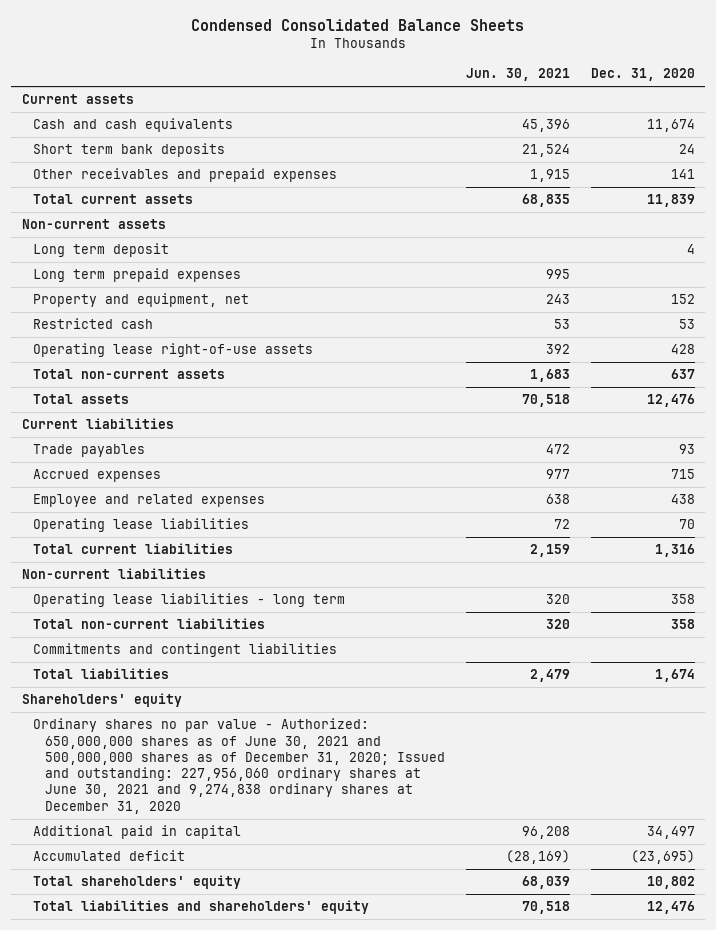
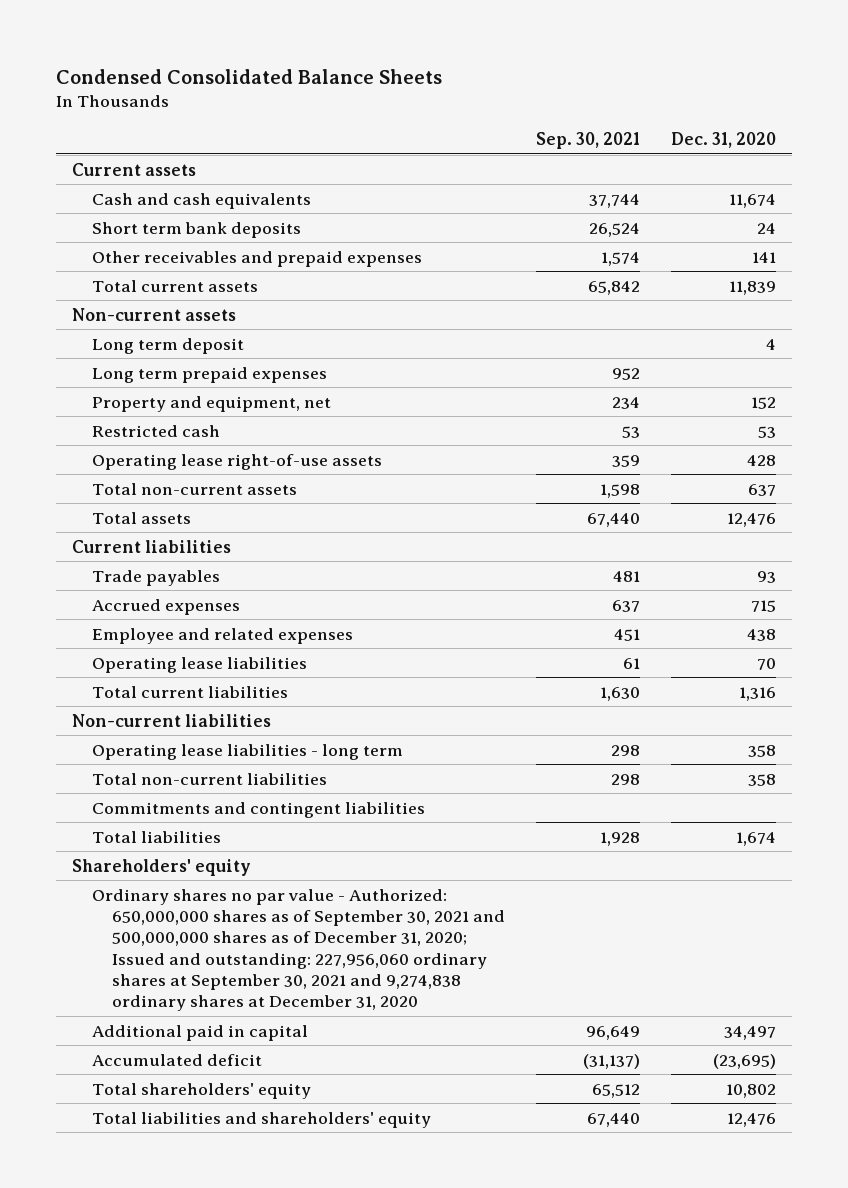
[465,68,570,82] Jun. 30, 2021 -> none
none -> [536,132,641,150] Sep. 30, 2021
[33,718,445,814] Ordinary shares no par value - Authorized: 650,000,000 shares as of June 30, 2021 and 500,000,000 shares as of December 31, 2020; Issued and outstanding: 227,956,060 ordinary shares at June 30, 2021 and 9,274,838 ordinary shares at December 31, 2020 -> [91,888,506,1012] Ordinary shares no par value - Authorized: 650,000,000 shares as of September 30, 2021 and 500,000,000 shares as of December 31, 2020; Issued and outstanding: 227,956,060 ordinary shares at September 30, 2021 and 9,274,838 ordinary shares at December 31, 2020

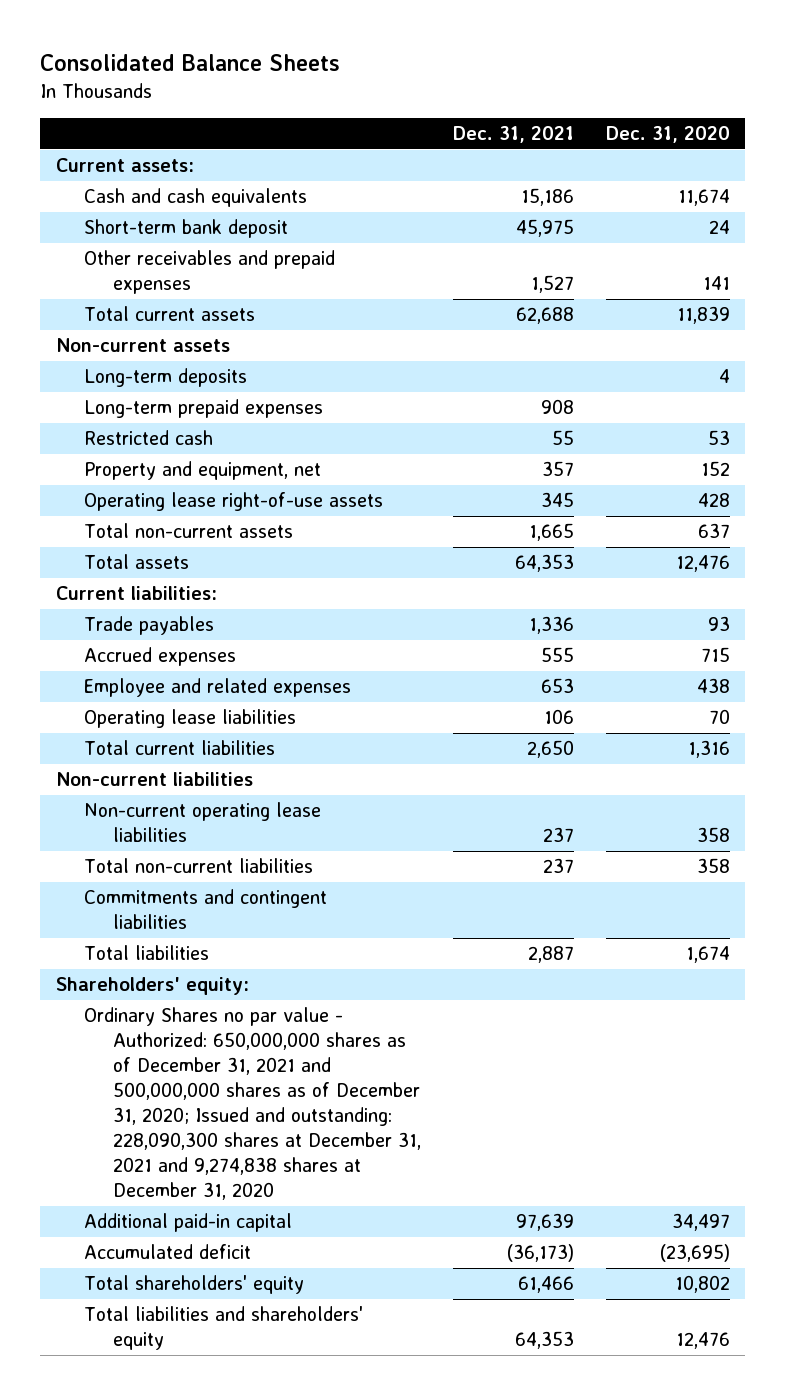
[56,68,443,84] Condensed Consolidated Balance Sheets -> [39,53,340,71] Consolidated Balance Sheets
[536,132,641,150] Sep. 30, 2021 -> none
none -> [452,125,574,143] Dec. 31, 2021
[71,162,196,176] Current assets -> [55,158,194,173] Current assets:
[91,221,301,238] Short term bank deposits -> [84,219,289,239] Short-term bank deposit
[91,337,244,354] Long term deposit -> [84,368,248,388] Long-term deposits
[91,366,327,383] Long term prepaid expenses -> [84,399,324,419] Long-term prepaid expenses
[91,395,331,412] Property and equipment, net -> [84,461,322,481] Property and equipment, net
[71,539,231,553] Current liabilities -> [55,586,217,601] Current liabilities:
[91,743,403,760] Operating lease liabilities - long term -> [84,802,322,843] Non-current operating lease liabilities
[71,858,251,876] Shareholders' equity -> [55,977,249,996] Shareholders' equity:
[91,888,506,1012] Ordinary shares no par value - Authorized: 650,000,000 shares as of September 30, 2021 and 500,000,000 shares as of December 31, 2020; Issued and outstanding: 227,956,060 ordinary shares at September 30, 2021 and 9,274,838 ordinary shares at December 31, 2020 -> [84,1007,421,1201] Ordinary Shares no par value - Authorized: 650,000,000 shares as of December 31, 2021 and 500,000,000 shares as of December 31, 2020; Issued and outstanding: 228,090,300 shares at December 31, 2021 and 9,274,838 shares at December 31, 2020
[91,1024,308,1041] Additional paid in capital -> [84,1213,293,1233] Additional paid-in capital

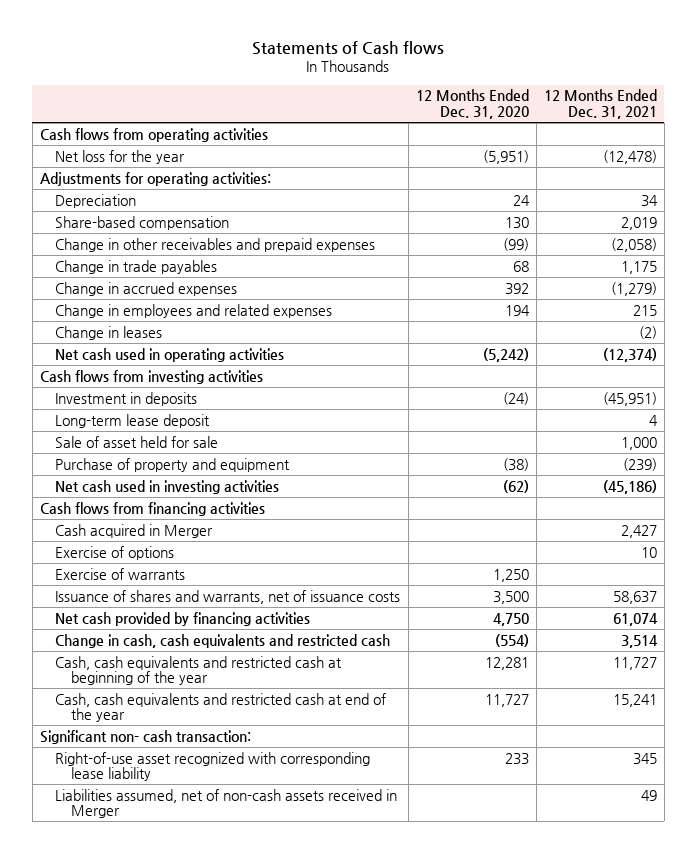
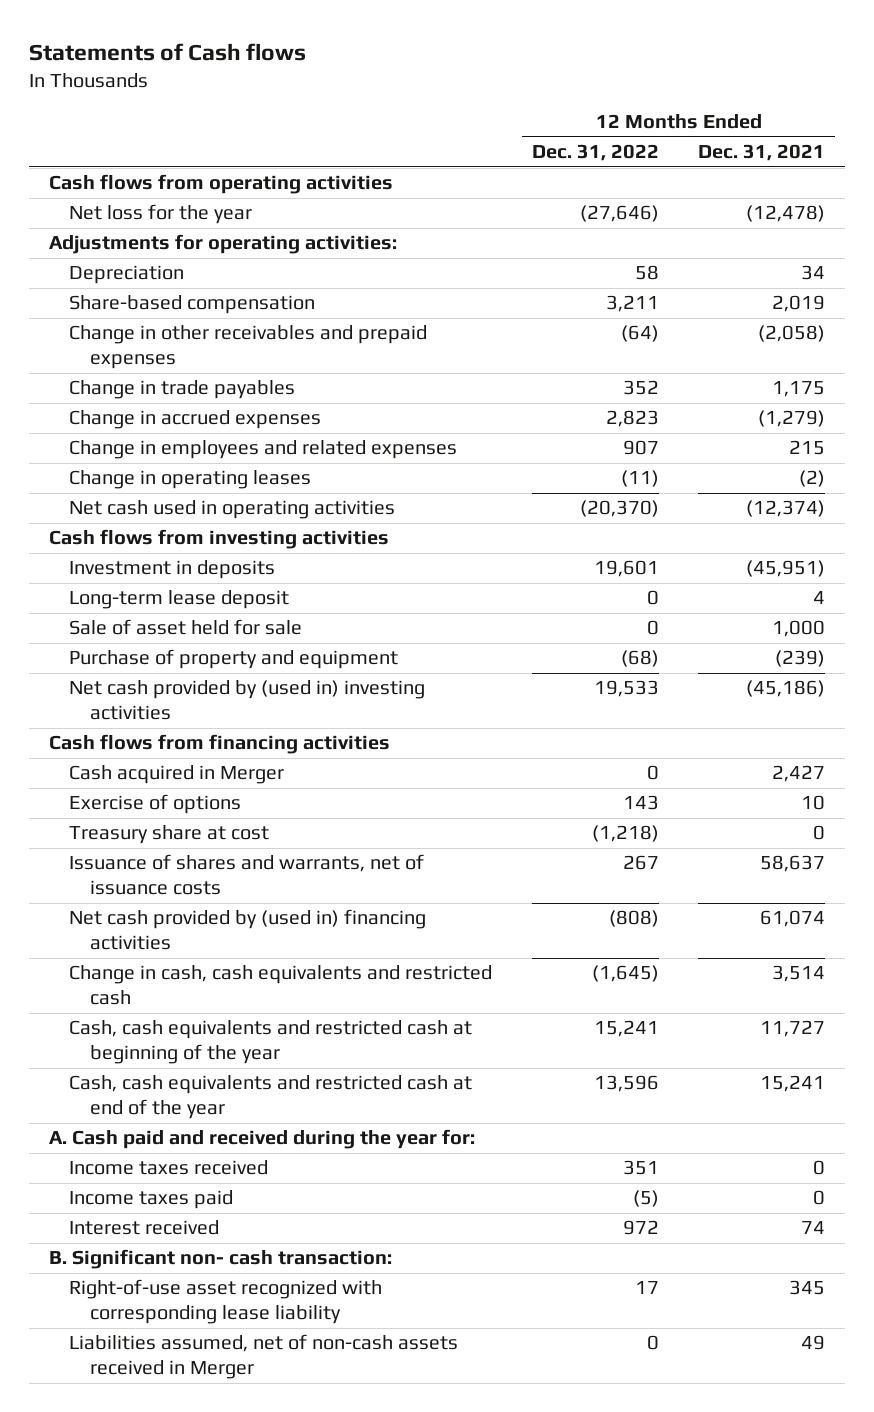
[415,89,529,120] 12 Months Ended Dec. 31, 2020 -> none
none -> [531,144,659,162] Dec. 31, 2022
[55,325,163,340] Change in leases -> [69,470,312,490] Change in operating leases
[55,479,280,494] Net cash used in investing activities -> [69,680,426,721] Net cash provided by (used in) investing activities
[55,567,186,580] Exercise of warrants -> none
none -> [69,825,270,845] Treasury share at cost
[55,611,311,626] Net cash provided by financing activities -> [69,909,427,951] Net cash provided by (used in) financing activities
none -> [48,1129,475,1150] A. Cash paid and received during the year for:
none -> [69,1160,269,1176] Income taxes received
none -> [69,1190,234,1210] Income taxes paid
none -> [69,1220,220,1236] Interest received
[39,729,251,744] Significant non- cash transaction: -> [48,1249,392,1270] B. Significant non- cash transaction:

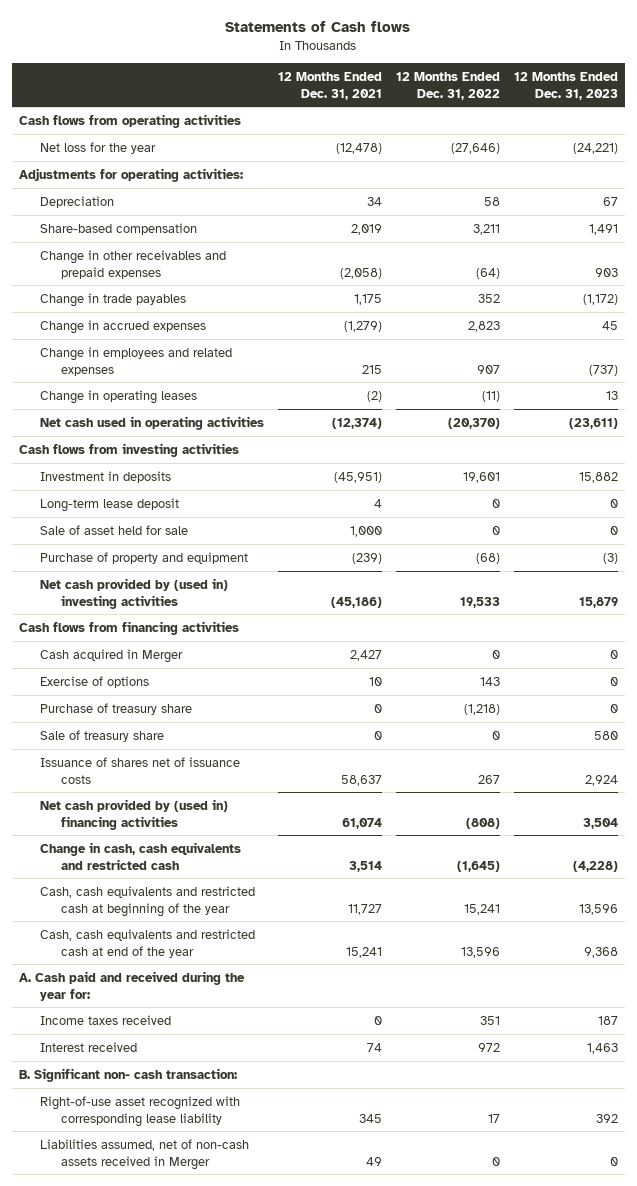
none -> [513,71,618,100] 12 Months Ended Dec. 31, 2023
[69,825,270,845] Treasury share at cost -> [39,702,192,715] Purchase of treasury share
none -> [39,729,164,742] Sale of treasury share
[69,854,425,896] Issuance of shares and warrants, net of issuance costs -> [39,756,240,784] Issuance of shares net of issuance costs
[69,1190,234,1210] Income taxes paid -> none

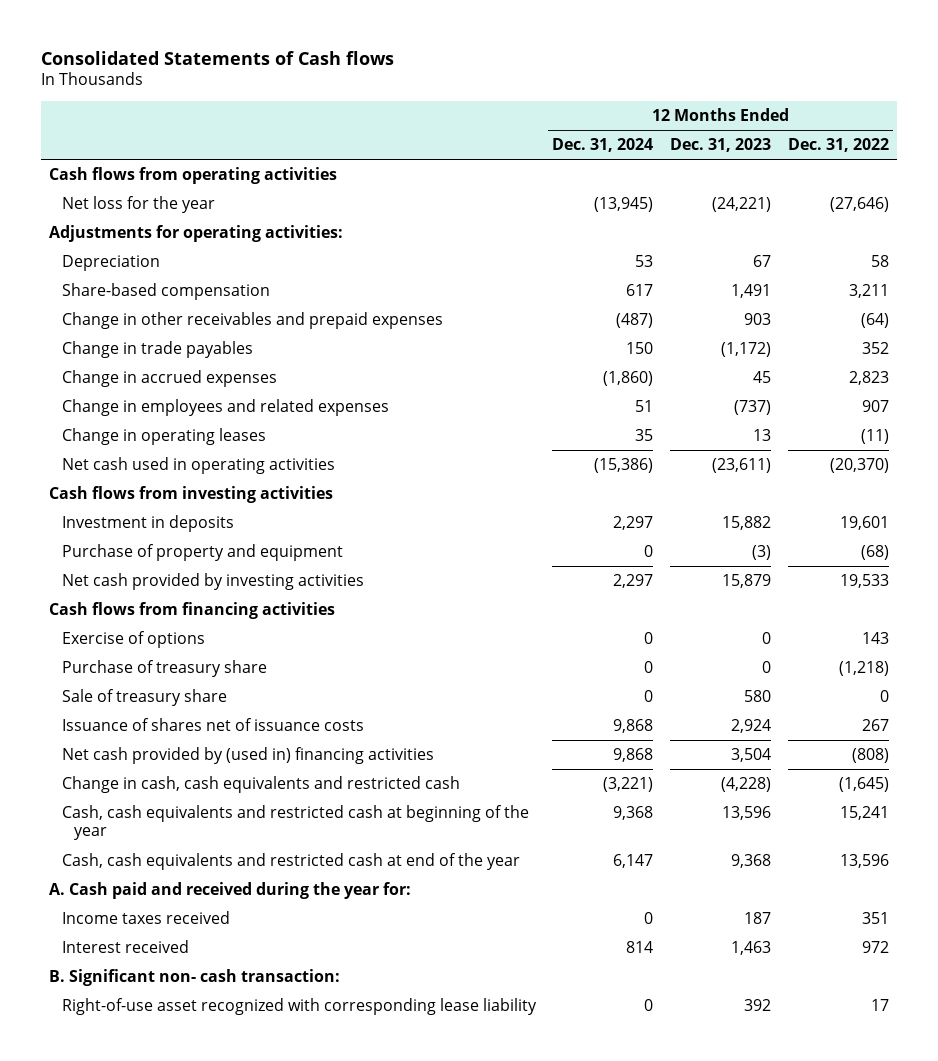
[225,21,411,33] Statements of Cash flows -> [40,50,394,65] Consolidated Statements of Cash flows
[277,71,382,100] 12 Months Ended Dec. 31, 2021 -> none
none -> [552,138,654,153] Dec. 31, 2024
[39,497,179,512] Long-term lease deposit -> none
[39,524,188,535] Sale of asset held for sale -> none
[39,577,228,609] Net cash provided by (used in) investing activities -> [61,573,364,591] Net cash provided by investing activities
[39,648,183,663] Cash acquired in Merger -> none
[39,1138,249,1170] Liabilities assumed, net of non-cash assets received in Merger -> none

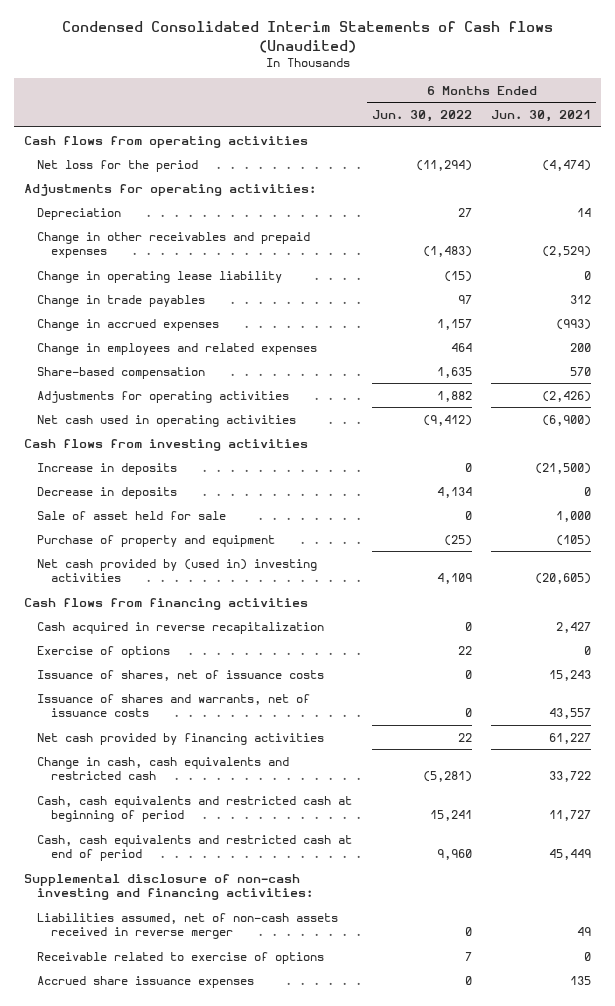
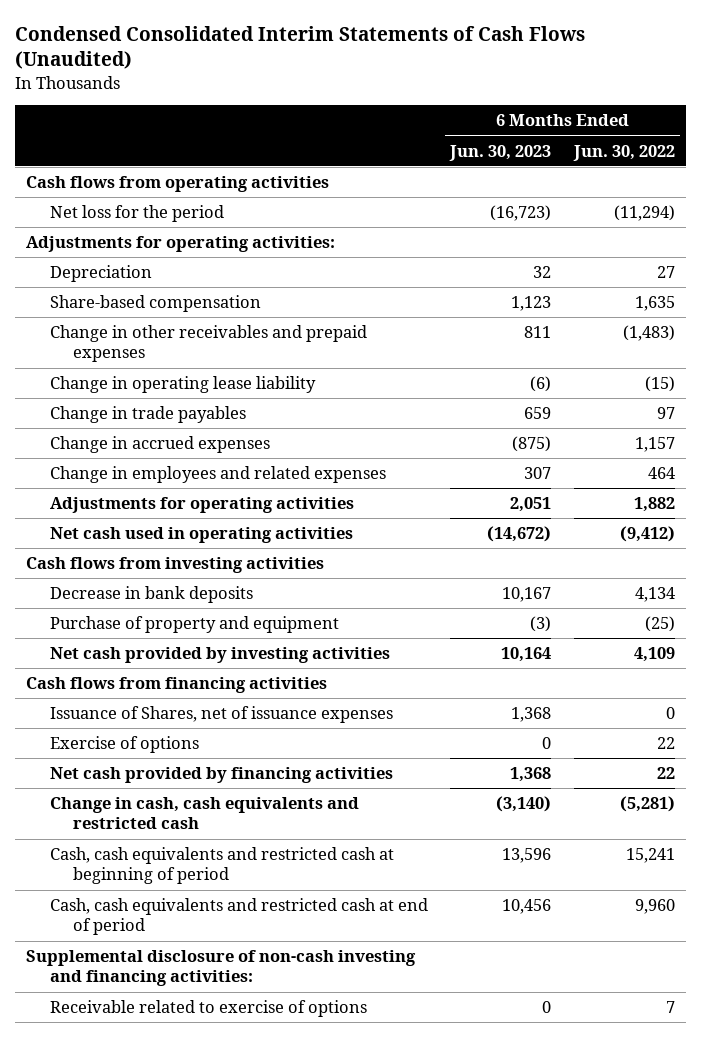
[61,21,553,53] Condensed Consolidated Interim Statements of Cash flows (Unaudited) -> [14,25,585,70] Condensed Consolidated Interim Statements of Cash Flows (Unaudited)
[491,110,592,123] Jun. 30, 2021 -> none
none -> [449,144,552,161] Jun. 30, 2023
[37,366,206,379] Share-based compensation -> [49,295,261,313] Share-based compensation
[37,462,178,475] Increase in deposits -> none
[37,510,227,520] Sale of asset held for sale -> none
[37,486,178,499] Decrease in deposits -> [49,586,253,604] Decrease in bank deposits
[37,558,318,583] Net cash provided by (used in) investing activities -> [49,647,390,664] Net cash provided by investing activities
[37,621,325,634] Cash acquired in reverse recapitalization -> none
none -> [49,706,393,724] Issuance of Shares, net of issuance expenses
[37,669,325,681] Issuance of shares, net of issuance costs -> none
[37,693,311,718] Issuance of shares and warrants, net of issuance costs -> none
[37,912,339,940] Liabilities assumed, net of non-cash assets received in reverse merger -> none
[37,975,255,988] Accrued share issuance expenses -> none

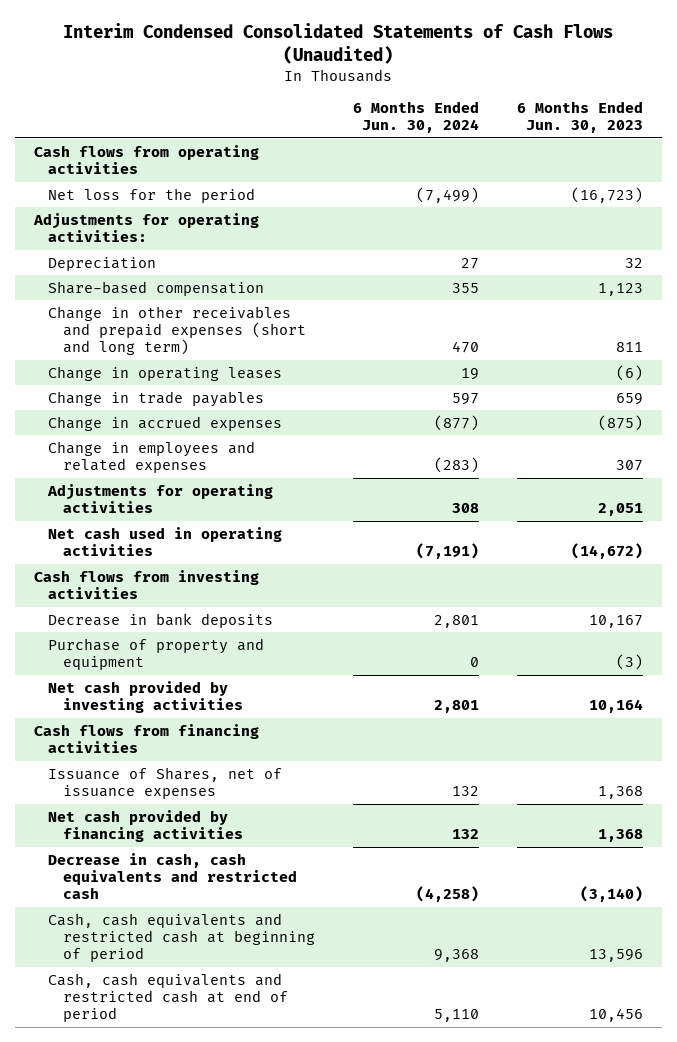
[14,25,585,70] Condensed Consolidated Interim Statements of Cash Flows (Unaudited) -> [63,22,614,64] Interim Condensed Consolidated Statements of Cash Flows (Unaudited)
[572,144,675,161] Jun. 30, 2022 -> none
none -> [352,101,479,134] 6 Months Ended Jun. 30, 2024
[49,325,367,363] Change in other receivables and prepaid expenses -> [48,305,306,356] Change in other receivables and prepaid expenses (short and long term)
[49,376,316,394] Change in operating lease liability -> [48,365,283,381] Change in operating leases
[49,736,199,754] Exercise of options -> none
[49,797,359,830] Change in cash, cash equivalents and restricted cash -> [48,852,297,900] Decrease in cash, cash equivalents and restricted cash
[26,950,417,987] Supplemental disclosure of non-cash investing and financing activities: -> none
[49,1000,367,1018] Receivable related to exercise of options -> none

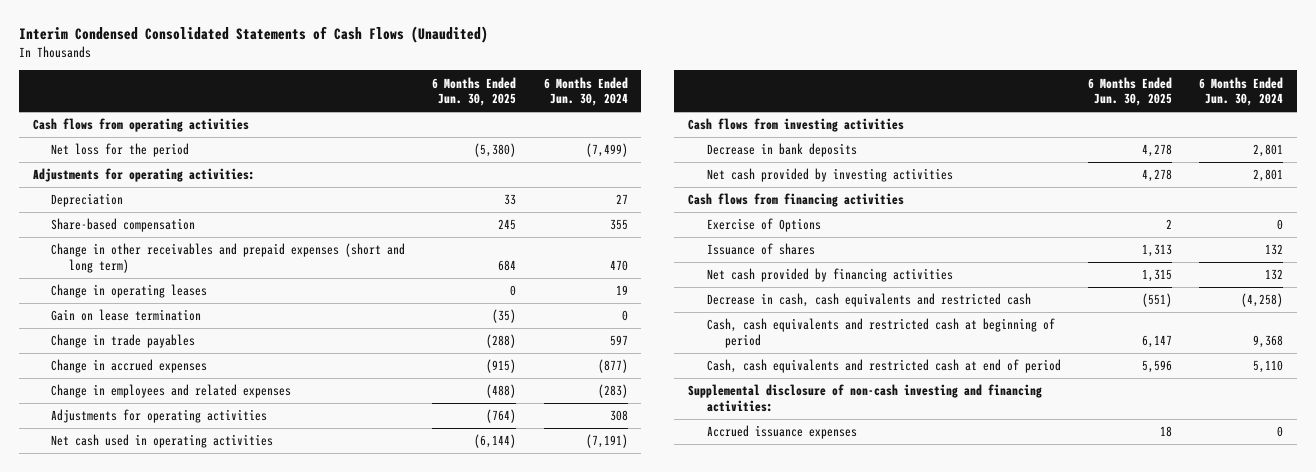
[516,101,643,134] 6 Months Ended Jun. 30, 2023 -> none
none -> [432,76,517,107] 6 Months Ended Jun. 30, 2025
none -> [50,309,201,322] Gain on lease termination
[48,637,265,670] Purchase of property and equipment -> none
none -> [706,218,821,233] Exercise of Options
[48,766,283,799] Issuance of Shares, net of issuance expenses -> [706,243,815,256] Issuance of shares
none -> [688,384,1043,412] Supplemental disclosure of non-cash investing and financing activities:
none -> [706,425,857,440] Accrued issuance expenses

